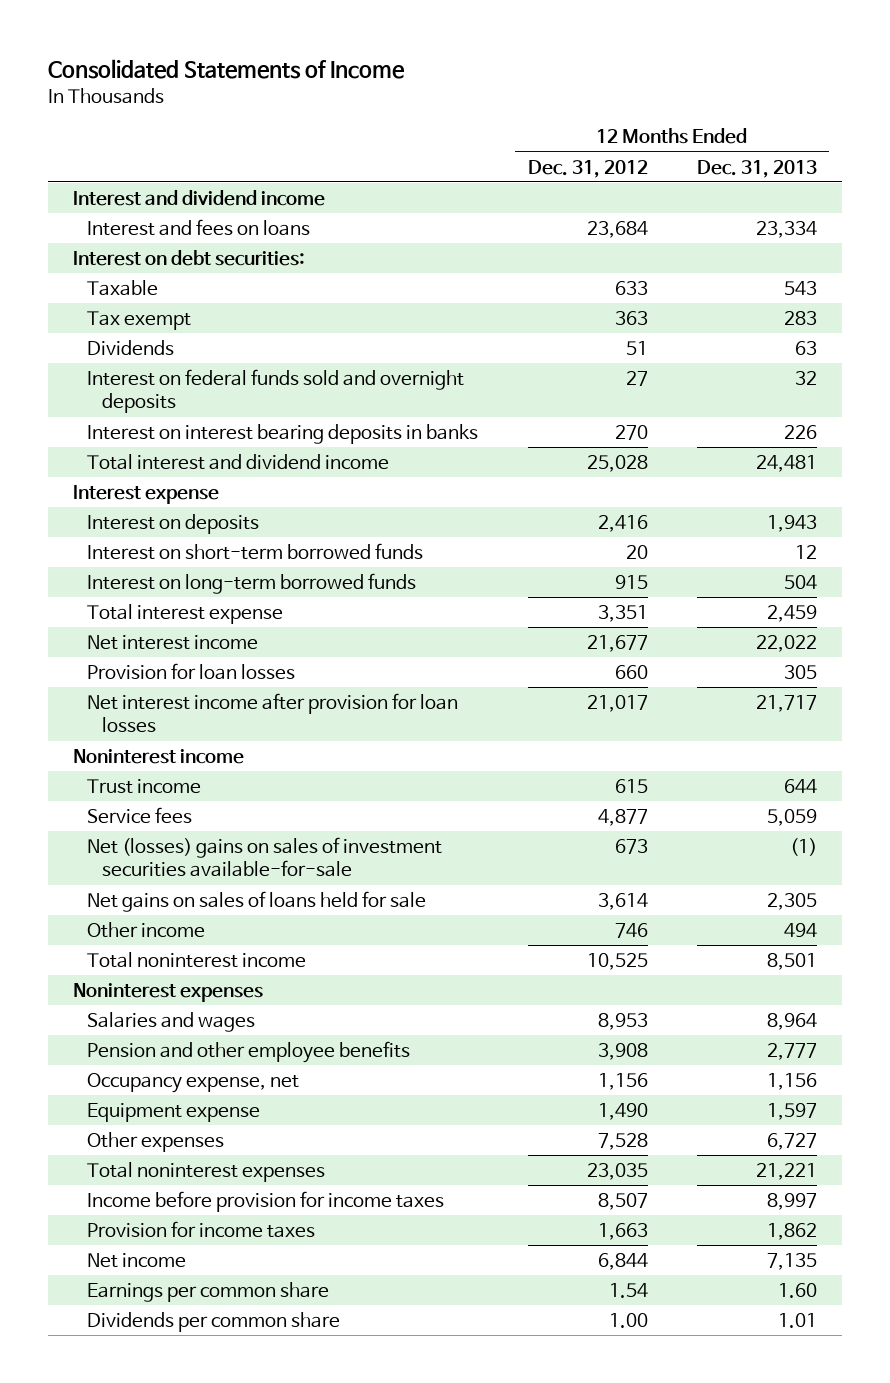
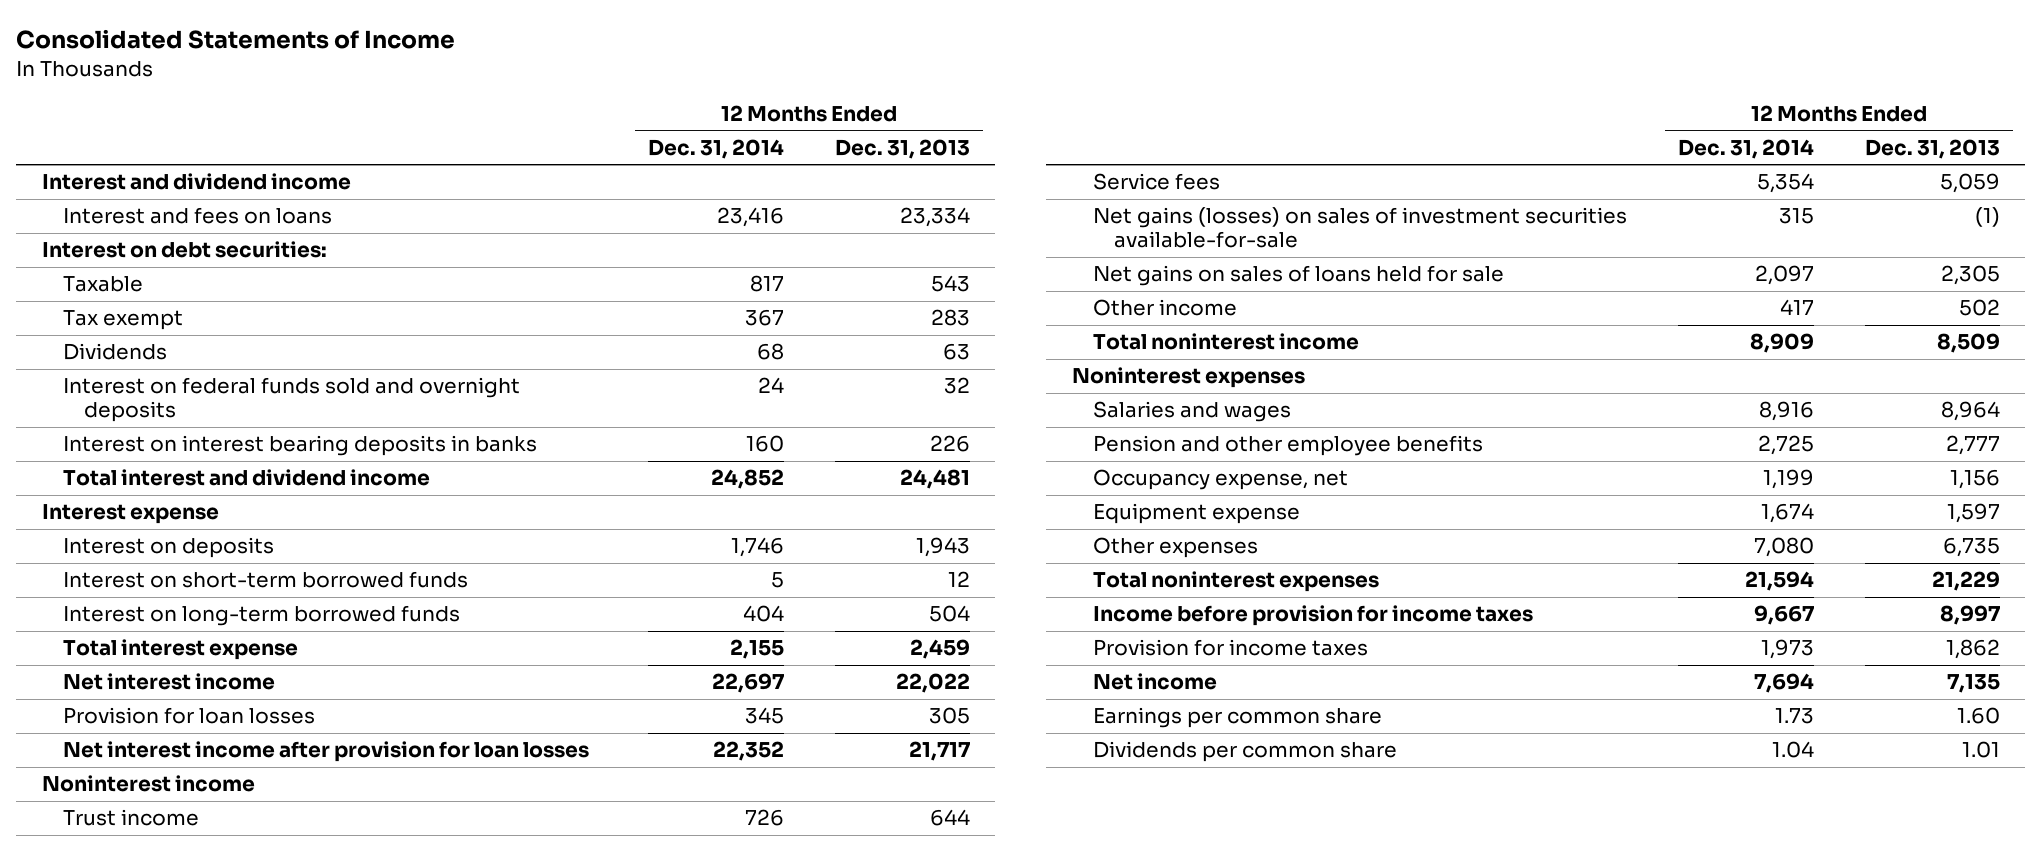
[527,159,648,178] Dec. 31, 2012 -> none
none -> [648,138,785,159] Dec. 31, 2014
[87,836,443,878] Net (losses) gains on sales of investment securities available-for-sale -> [1093,207,1628,249] Net gains (losses) on sales of investment securities available-for-sale
[783,922,817,937] 494 -> [1958,299,2000,317] 502
[766,952,817,970] 8,501 -> [1936,333,2000,354] 8,509
[766,1132,817,1150] 6,727 -> [1942,537,2000,558] 6,735
[755,1162,817,1180] 21,221 -> [1931,571,2000,592] 21,229

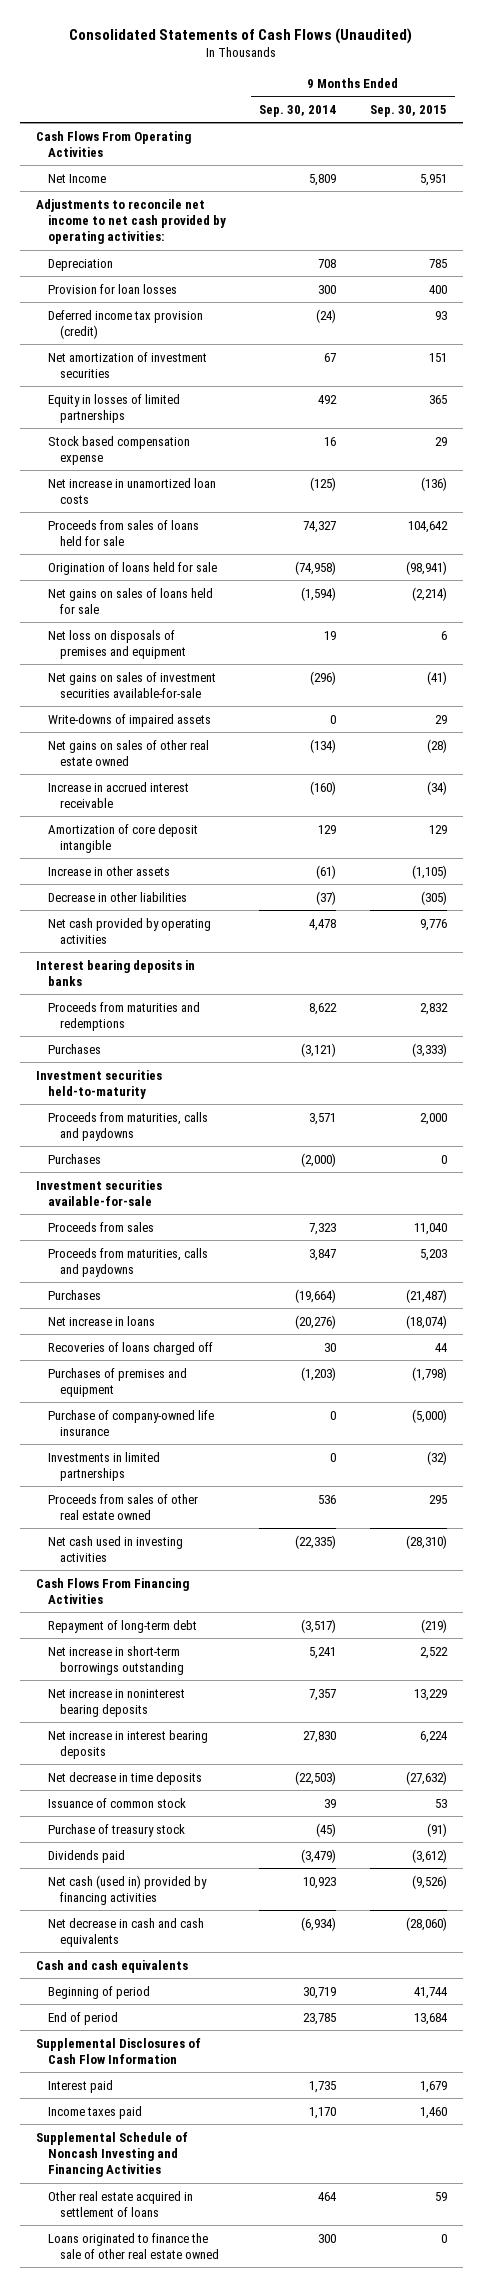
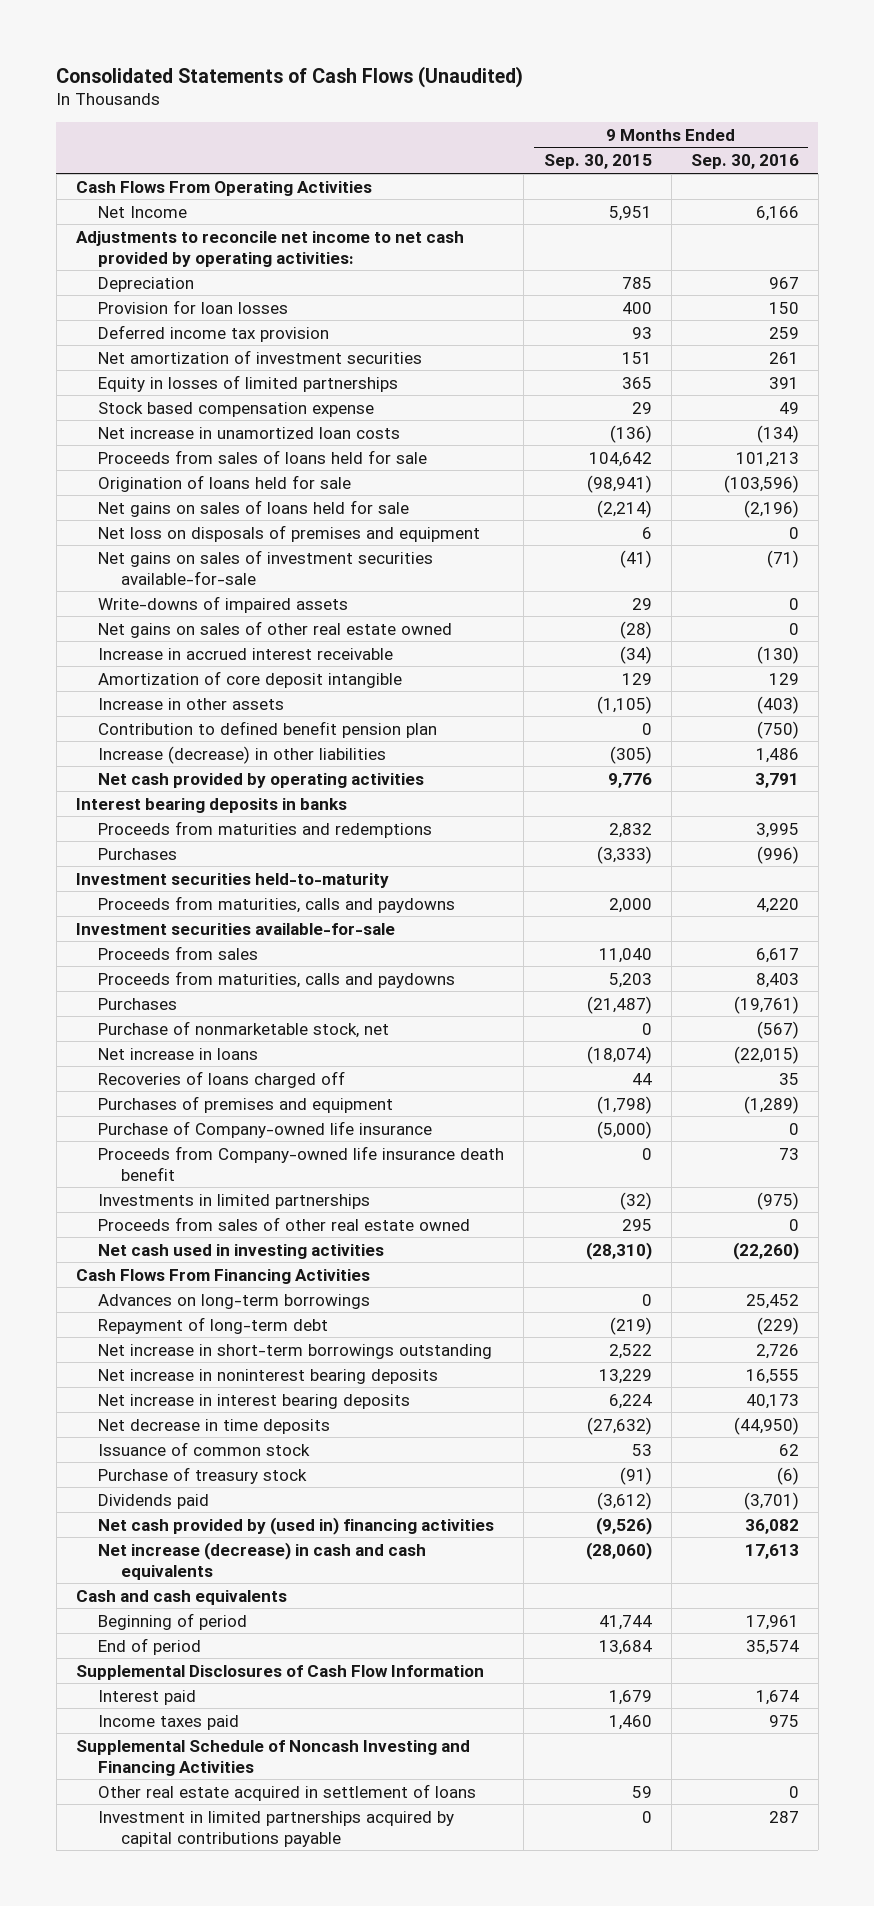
[259,104,337,117] Sep. 30, 2014 -> none
none -> [690,154,799,170] Sep. 30, 2016
[48,309,204,339] Deferred income tax provision (credit) -> [98,324,330,342] Deferred income tax provision
none -> [98,720,438,738] Contribution to defined benefit pension plan
[48,891,188,902] Decrease in other liabilities -> [98,745,387,764] Increase (decrease) in other liabilities
[48,1153,102,1164] Purchases -> none
none -> [98,1020,390,1038] Purchase of nonmarketable stock, net
[48,1409,215,1436] Purchase of company-owned life insurance -> [98,1120,433,1138] Purchase of Company-owned life insurance
none -> [98,1145,505,1181] Proceeds from Company-owned life insurance death benefit
none -> [98,1293,371,1309] Advances on long-term borrowings
[48,1874,208,1905] Net cash (used in) provided by financing activities -> [98,1516,495,1535] Net cash provided by (used in) financing activities
[48,1917,205,1947] Net decrease in cash and cash equivalents -> [98,1541,427,1580] Net increase (decrease) in cash and cash equivalents
[48,2232,220,2259] Loans originated to finance the sale of other real estate owned -> none
none -> [98,1810,455,1847] Investment in limited partnerships acquired by capital contributions payable

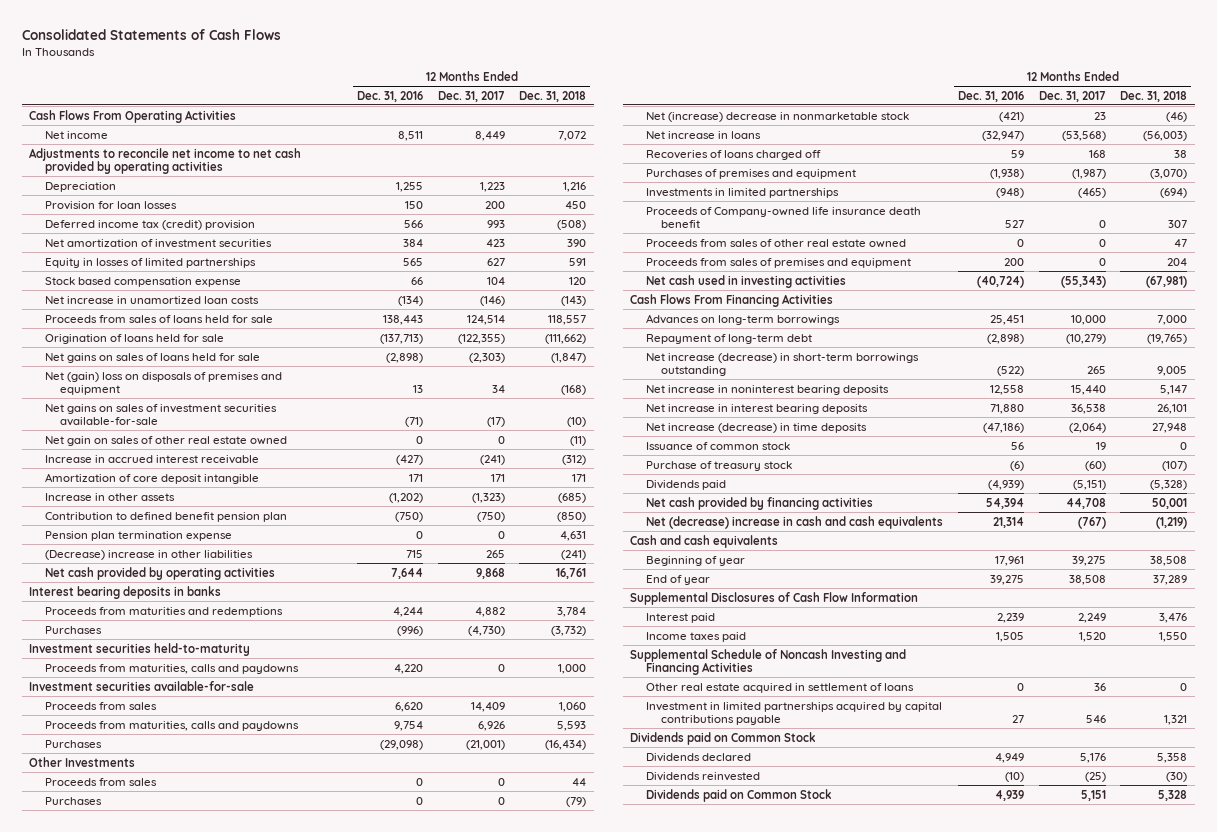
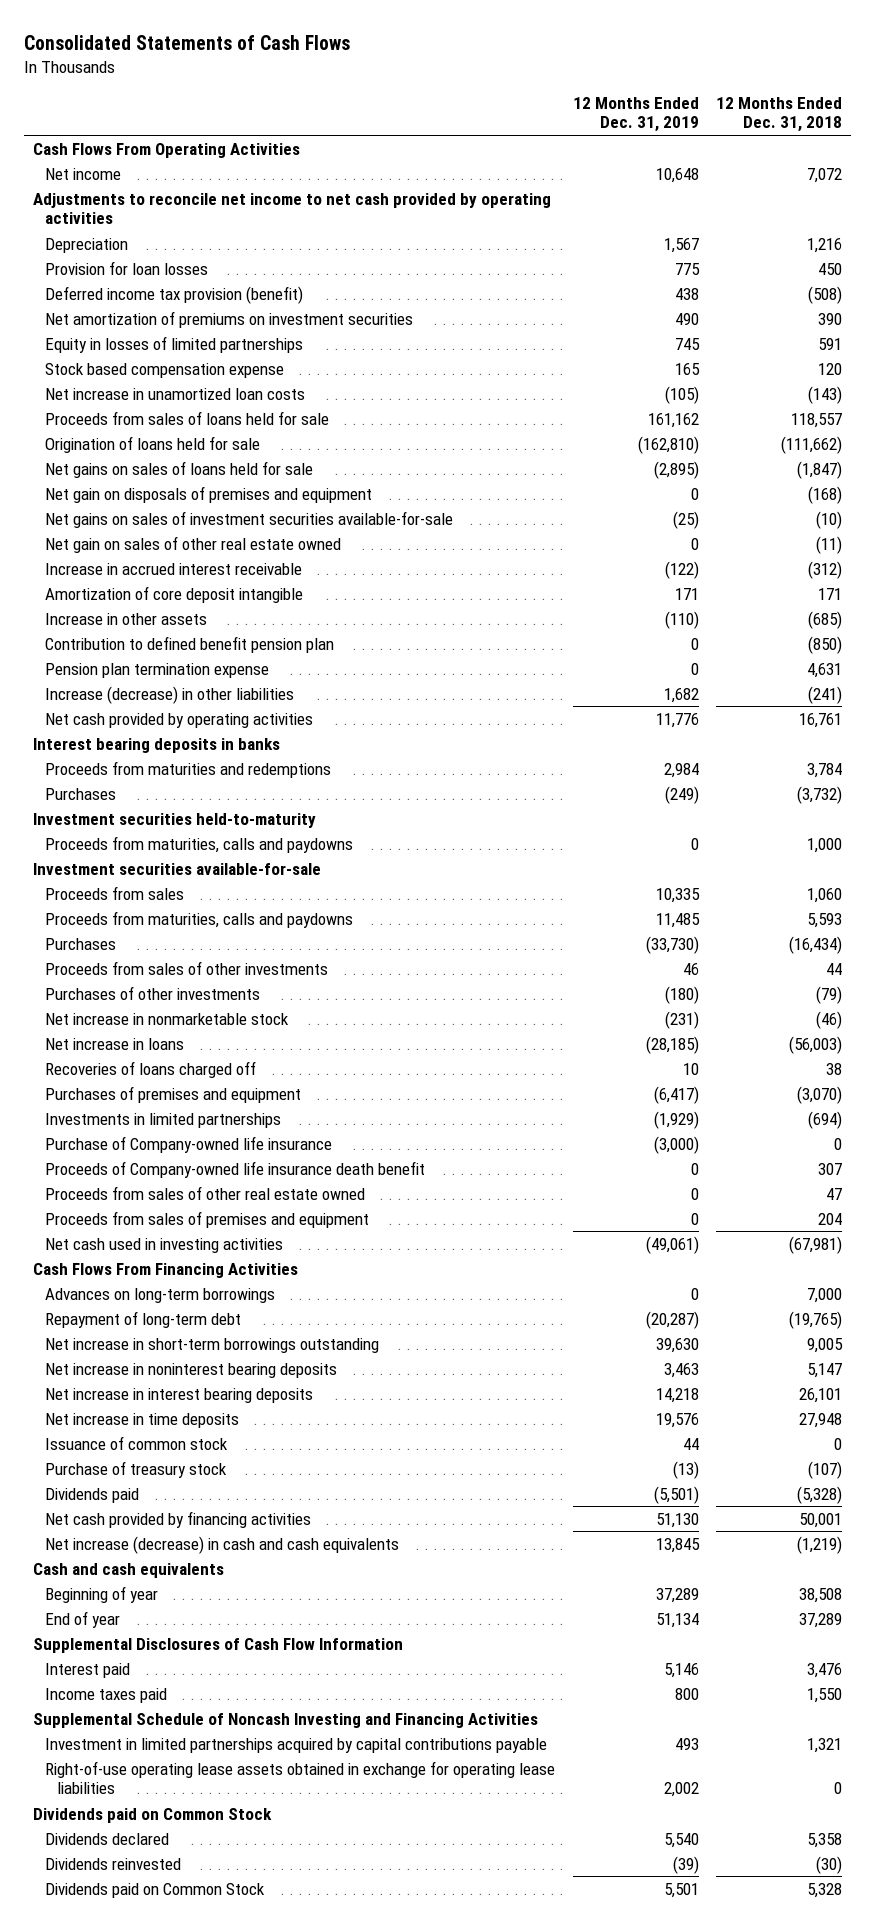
[356,90,423,102] Dec. 31, 2016 -> none
[437,90,505,102] Dec. 31, 2017 -> none
none -> [572,96,699,133] 12 Months Ended Dec. 31, 2019
[44,219,255,230] Deferred income tax (credit) provision -> [45,285,304,304] Deferred income tax provision (benefit)
[44,238,272,248] Net amortization of investment securities -> [45,310,414,328] Net amortization of premiums on investment securities
[44,371,282,396] Net (gain) loss on disposals of premises and equipment -> [45,485,373,503] Net gain on disposals of premises and equipment
[44,549,253,560] (Decrease) increase in other liabilities -> [45,685,295,704] Increase (decrease) in other liabilities
[29,756,136,767] Other Investments -> none
[44,777,157,786] Proceeds from sales -> [45,960,329,975] Proceeds from sales of other investments
[44,796,102,805] Purchases -> [45,985,261,1000] Purchases of other investments
[645,111,909,122] Net (increase) decrease in nonmarketable stock -> [45,1012,290,1025] Net increase in nonmarketable stock
none -> [45,1135,333,1153] Purchase of Company-owned life insurance
[645,352,919,377] Net increase (decrease) in short-term borrowings outstanding -> [45,1337,380,1353] Net increase in short-term borrowings outstanding
[645,422,867,433] Net increase (decrease) in time deposits -> [45,1412,240,1428] Net increase in time deposits
[645,515,943,529] Net (decrease) increase in cash and cash equivalents -> [45,1535,400,1554] Net increase (decrease) in cash and cash equivalents
[645,682,914,693] Other real estate acquired in settlement of loans -> none
none -> [45,1760,556,1795] Right-of-use operating lease assets obtained in exchange for operating lease liabilities

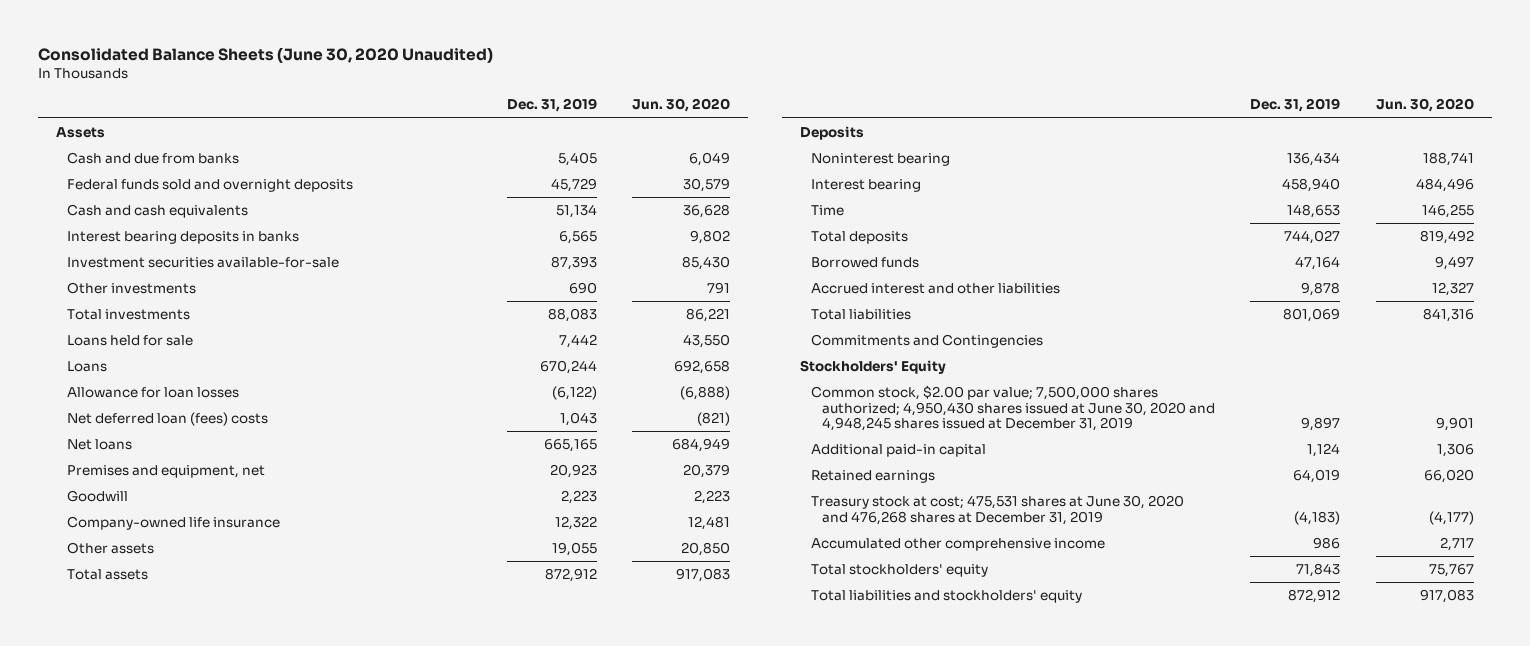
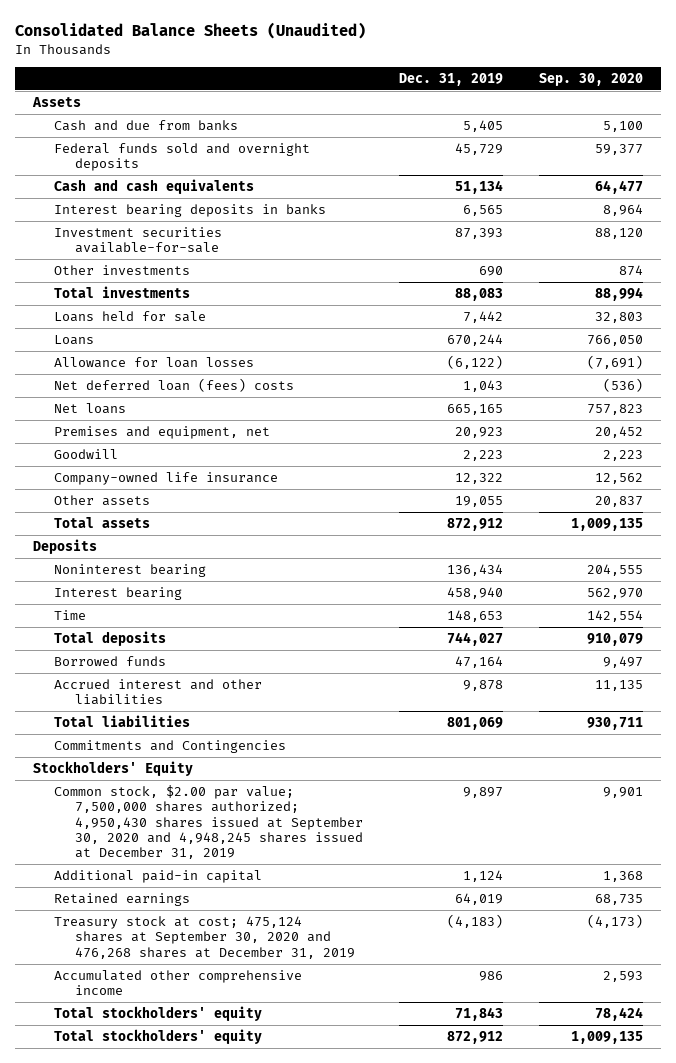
[38,46,494,63] Consolidated Balance Sheets (June 30, 2020 Unaudited) -> [15,21,367,39] Consolidated Balance Sheets (Unaudited)
[632,98,731,113] Jun. 30, 2020 -> none
none -> [538,72,643,86] Sep. 30, 2020
[810,384,1215,432] Common stock, $2.00 par value; 7,500,000 shares authorized; 4,950,430 shares issued at June 30, 2020 and 4,948,245 shares issued at December 31, 2019 -> [54,785,364,860] Common stock, $2.00 par value; 7,500,000 shares authorized; 4,950,430 shares issued at September 30, 2020 and 4,948,245 shares issued at December 31, 2019
[810,494,1184,525] Treasury stock at cost; 475,531 shares at June 30, 2020 and 476,268 shares at December 31, 2019 -> [54,916,356,959] Treasury stock at cost; 475,124 shares at September 30, 2020 and 476,268 shares at December 31, 2019
[810,589,1082,603] Total liabilities and stockholders' equity -> [54,1029,263,1045] Total stockholders' equity

